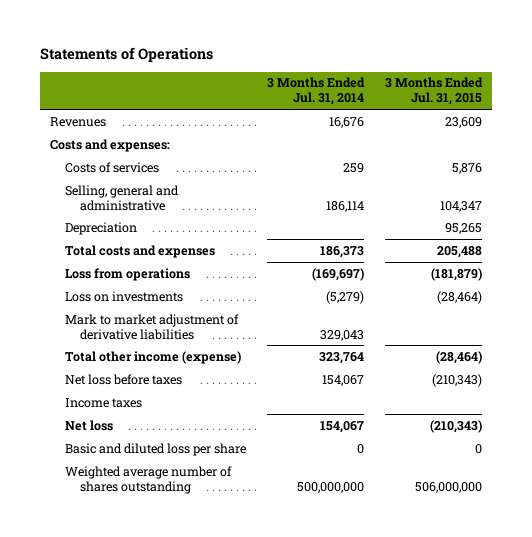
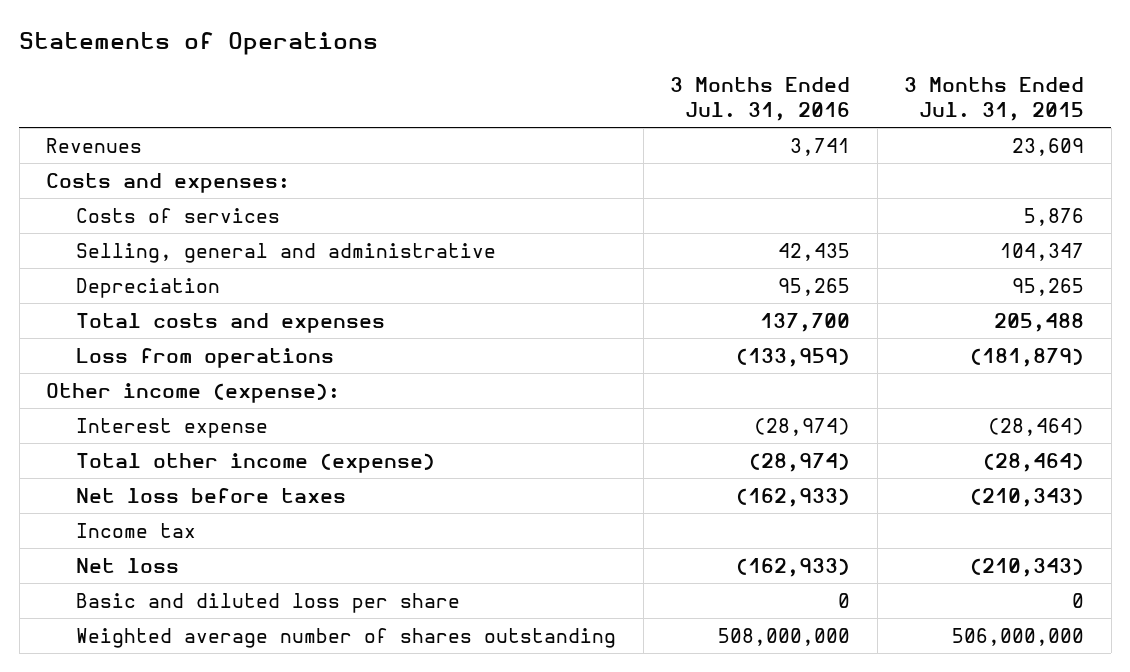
[267,77,366,106] 3 Months Ended Jul. 31, 2014 -> none
none -> [670,77,851,121] 3 Months Ended Jul. 31, 2016
[65,313,240,340] Mark to market adjustment of derivative liabilities -> none
none -> [45,382,340,403] Other income (expense):
[65,290,184,302] Loss on investments -> [76,417,269,438] Interest expense
[65,397,143,408] Income taxes -> [76,522,197,538] Income tax

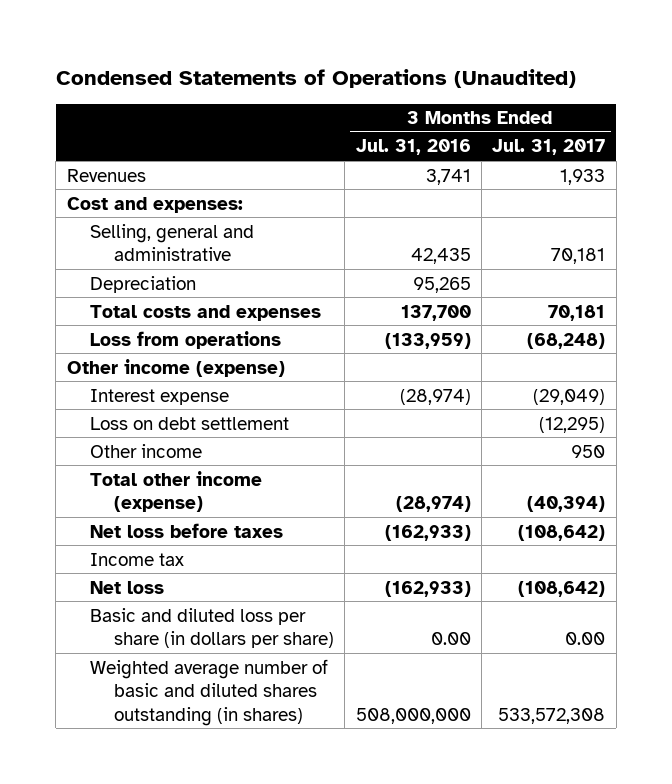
[19,31,379,55] Statements of Operations -> [55,68,576,88] Condensed Statements of Operations (Unaudited)
[904,77,1085,121] 3 Months Ended Jul. 31, 2015 -> none
none -> [492,139,606,156] Jul. 31, 2017
[76,207,281,223] Costs of services -> none
[45,172,290,193] Costs and expenses: -> [66,196,243,213] Cost and expenses:
[45,382,340,403] Other income (expense): -> [66,358,285,377] Other income (expense)
none -> [90,416,290,430] Loss on debt settlement
none -> [90,443,203,458] Other income
[76,592,461,613] Basic and diluted loss per share -> [90,607,334,649] Basic and diluted loss per share (in dollars per share)
[838,592,851,608] 0 -> [430,632,471,646] 0.00
[76,627,617,648] Weighted average number of shares outstanding -> [90,658,329,726] Weighted average number of basic and diluted shares outstanding (in shares)

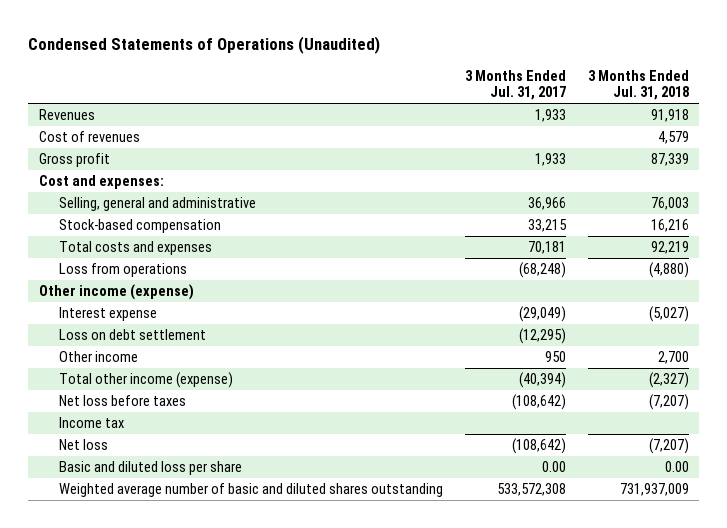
[355,139,471,156] Jul. 31, 2016 -> none
none -> [587,69,689,101] 3 Months Ended Jul. 31, 2018
none -> [38,131,140,143] Cost of revenues
none -> [38,153,110,168] Gross profit
[90,275,197,293] Depreciation -> none
[551,248,606,265] 70,181 -> [527,197,566,211] 36,966
none -> [59,219,222,234] Stock-based compensation
[90,607,334,649] Basic and diluted loss per share (in dollars per share) -> [59,461,243,476] Basic and diluted loss per share
[90,658,329,726] Weighted average number of basic and diluted shares outstanding (in shares) -> [59,483,444,498] Weighted average number of basic and diluted shares outstanding

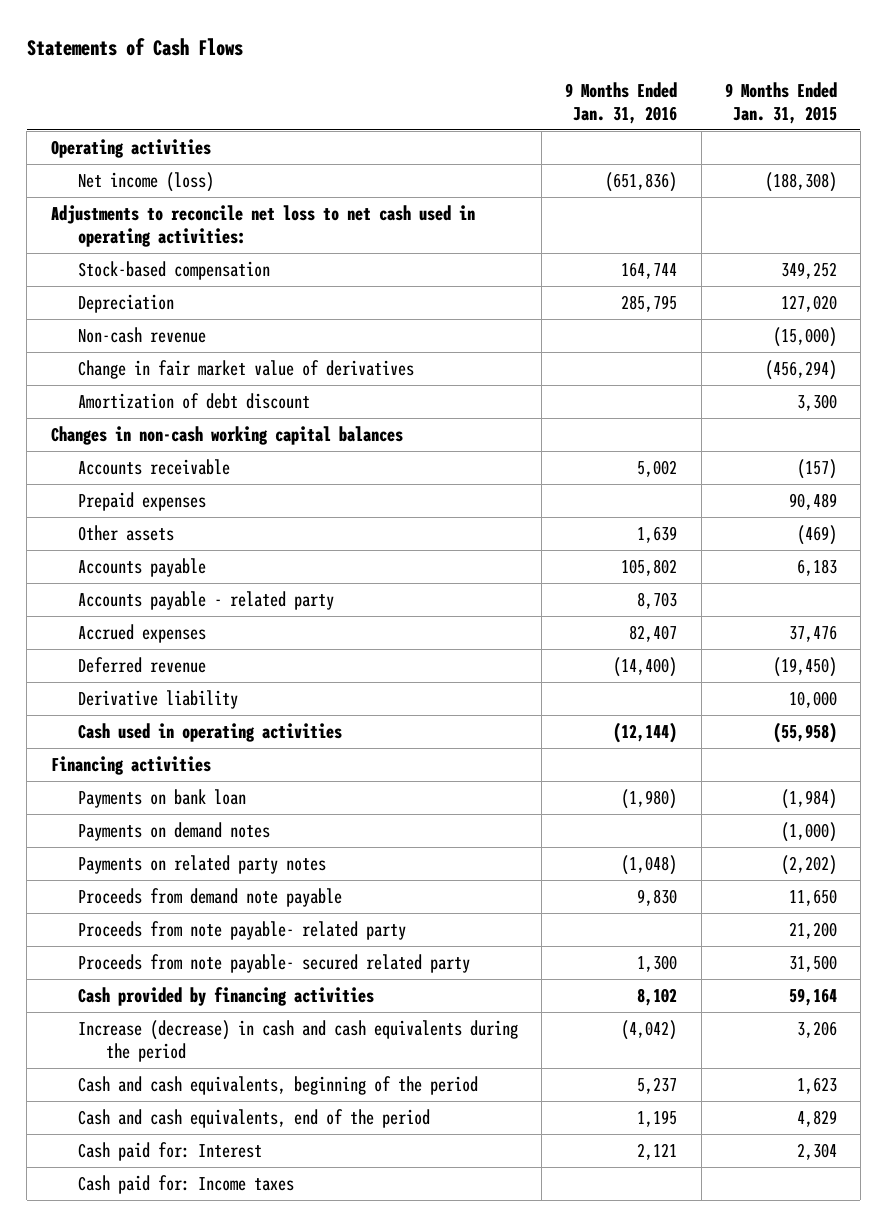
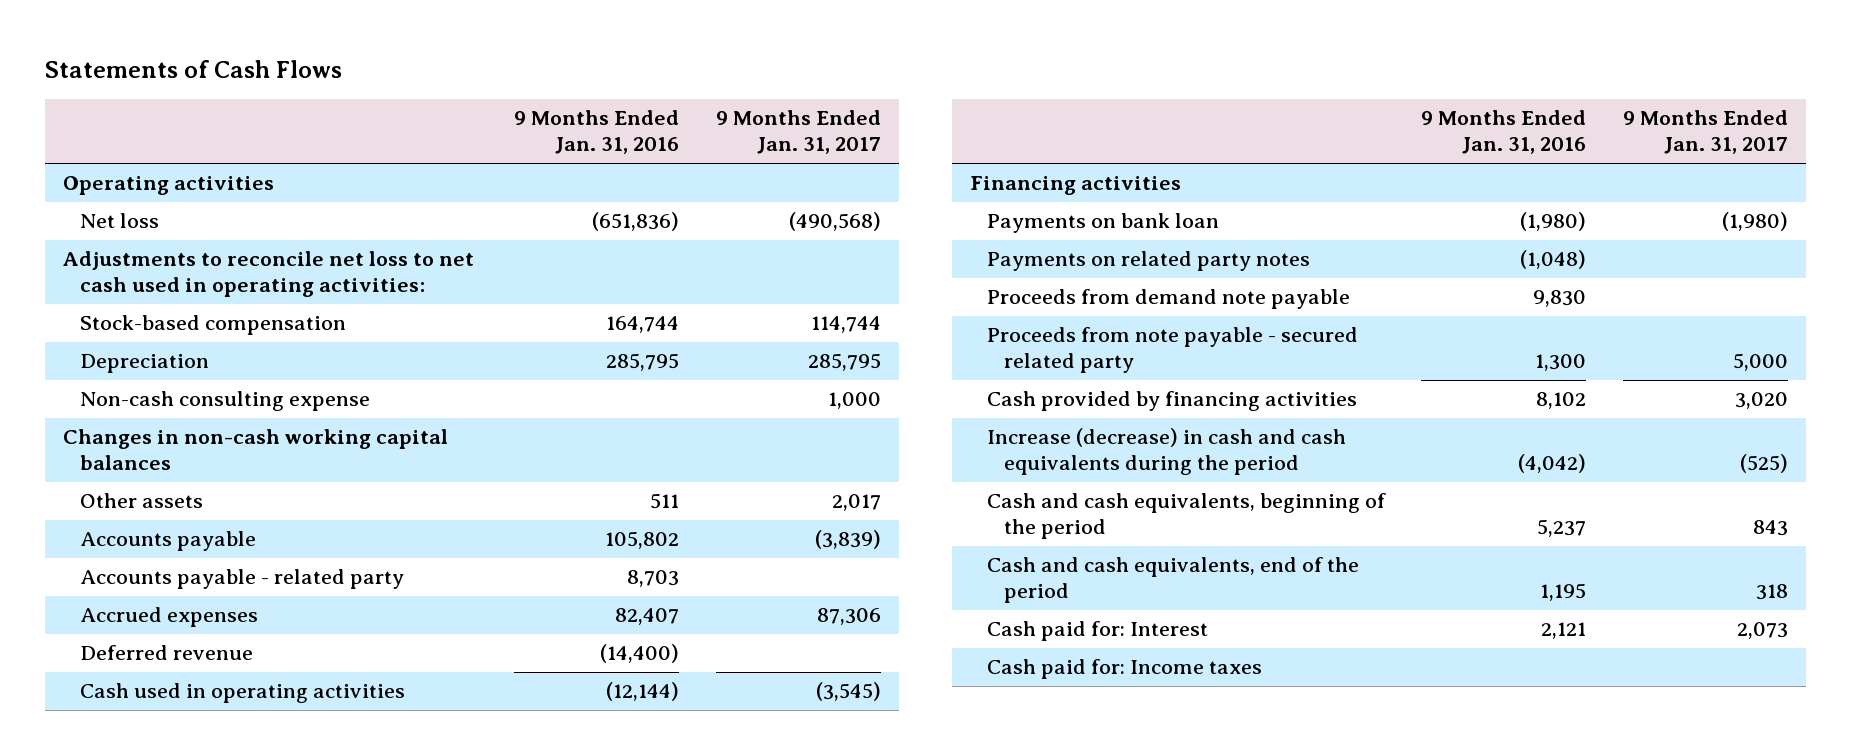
[724,81,837,124] 9 Months Ended Jan. 31, 2015 -> none
none -> [715,110,881,155] 9 Months Ended Jan. 31, 2017
[78,171,215,192] Net income (loss) -> [79,213,159,229] Net loss
[78,326,207,343] Non-cash revenue -> none
[78,359,415,379] Change in fair market value of derivatives -> none
[78,392,311,409] Amortization of debt discount -> none
none -> [79,391,370,412] Non-cash consulting expense
[78,458,231,475] Accounts receivable -> none
[78,491,207,511] Prepaid expenses -> none
[637,525,678,543] 1,639 -> [650,493,680,510] 511
[78,689,239,709] Derivative liability -> none
[78,821,271,841] Payments on demand notes -> none
[78,920,407,940] Proceeds from note payable- related party -> none
[78,953,471,973] Proceeds from note payable- secured related party -> [987,327,1359,374] Proceeds from note payable - secured related party

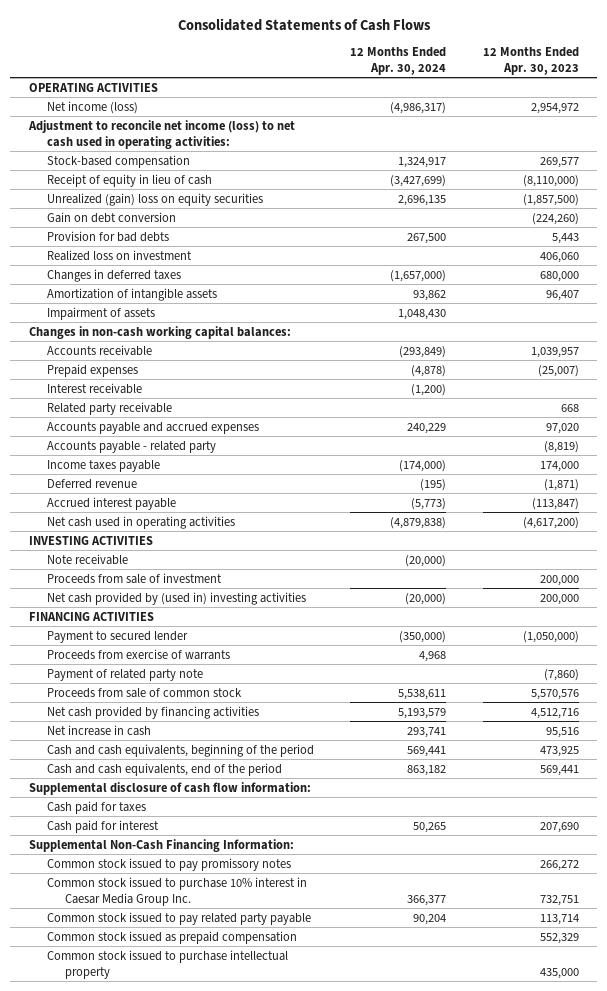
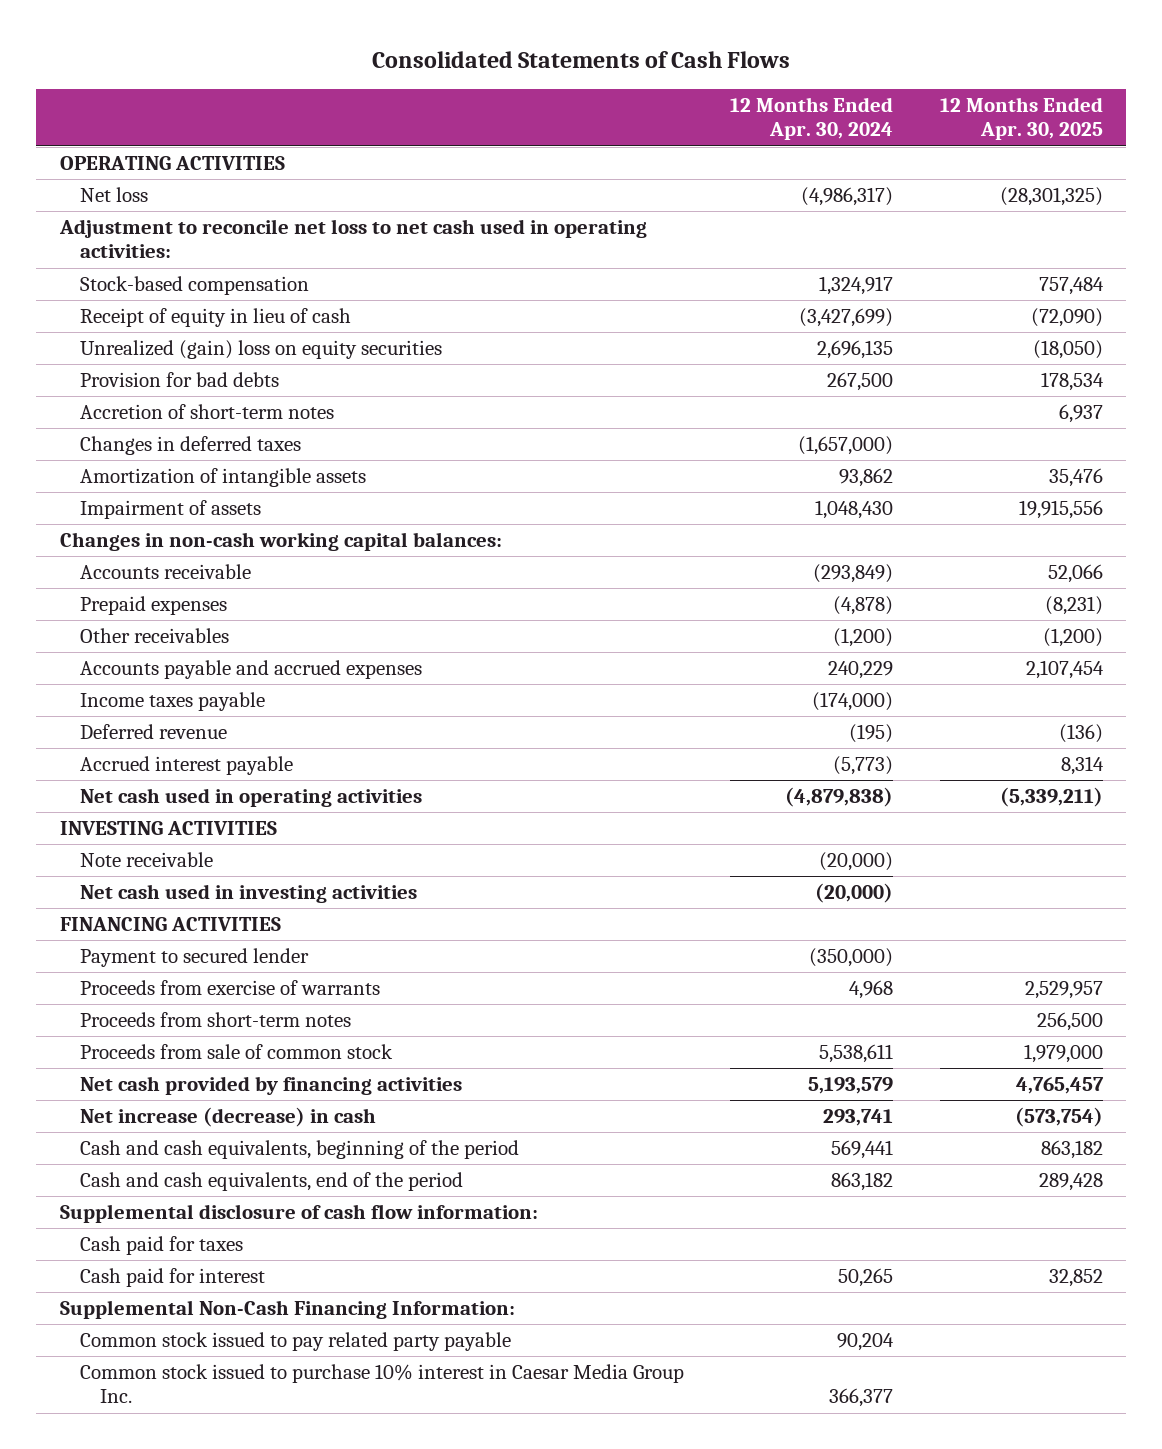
[482,46,579,75] 12 Months Ended Apr. 30, 2023 -> none
none -> [939,97,1103,141] 12 Months Ended Apr. 30, 2025
[46,100,138,114] Net income (loss) -> [79,187,148,203] Net loss
[27,119,295,149] Adjustment to reconcile net income (loss) to net cash used in operating activities: -> [58,219,647,259] Adjustment to reconcile net loss to net cash used in operating activities:
[46,211,176,223] Gain on debt conversion -> none
[46,249,192,261] Realized loss on investment -> none
none -> [79,404,334,420] Accretion of short-term notes
[46,382,142,394] Interest receivable -> none
[46,401,172,415] Related party receivable -> none
none -> [79,628,229,644] Other receivables
[46,440,216,453] Accounts payable - related party -> none
[46,572,222,584] Proceeds from sale of investment -> none
[46,591,306,605] Net cash provided by (used in) investing activities -> [79,884,417,904] Net cash used in investing activities
[46,668,203,681] Payment of related party note -> none
none -> [79,1012,351,1028] Proceeds from short-term notes
[46,724,151,736] Net increase in cash -> [79,1107,376,1128] Net increase (decrease) in cash
[46,857,291,871] Common stock issued to pay promissory notes -> none
[46,930,297,944] Common stock issued as prepaid compensation -> none
[46,949,288,979] Common stock issued to purchase intellectual property -> none
[46,876,307,906] Common stock issued to purchase 10% interest in Caesar Media Group Inc. -> [79,1364,684,1404] Common stock issued to purchase 10% interest in Caesar Media Group Inc.

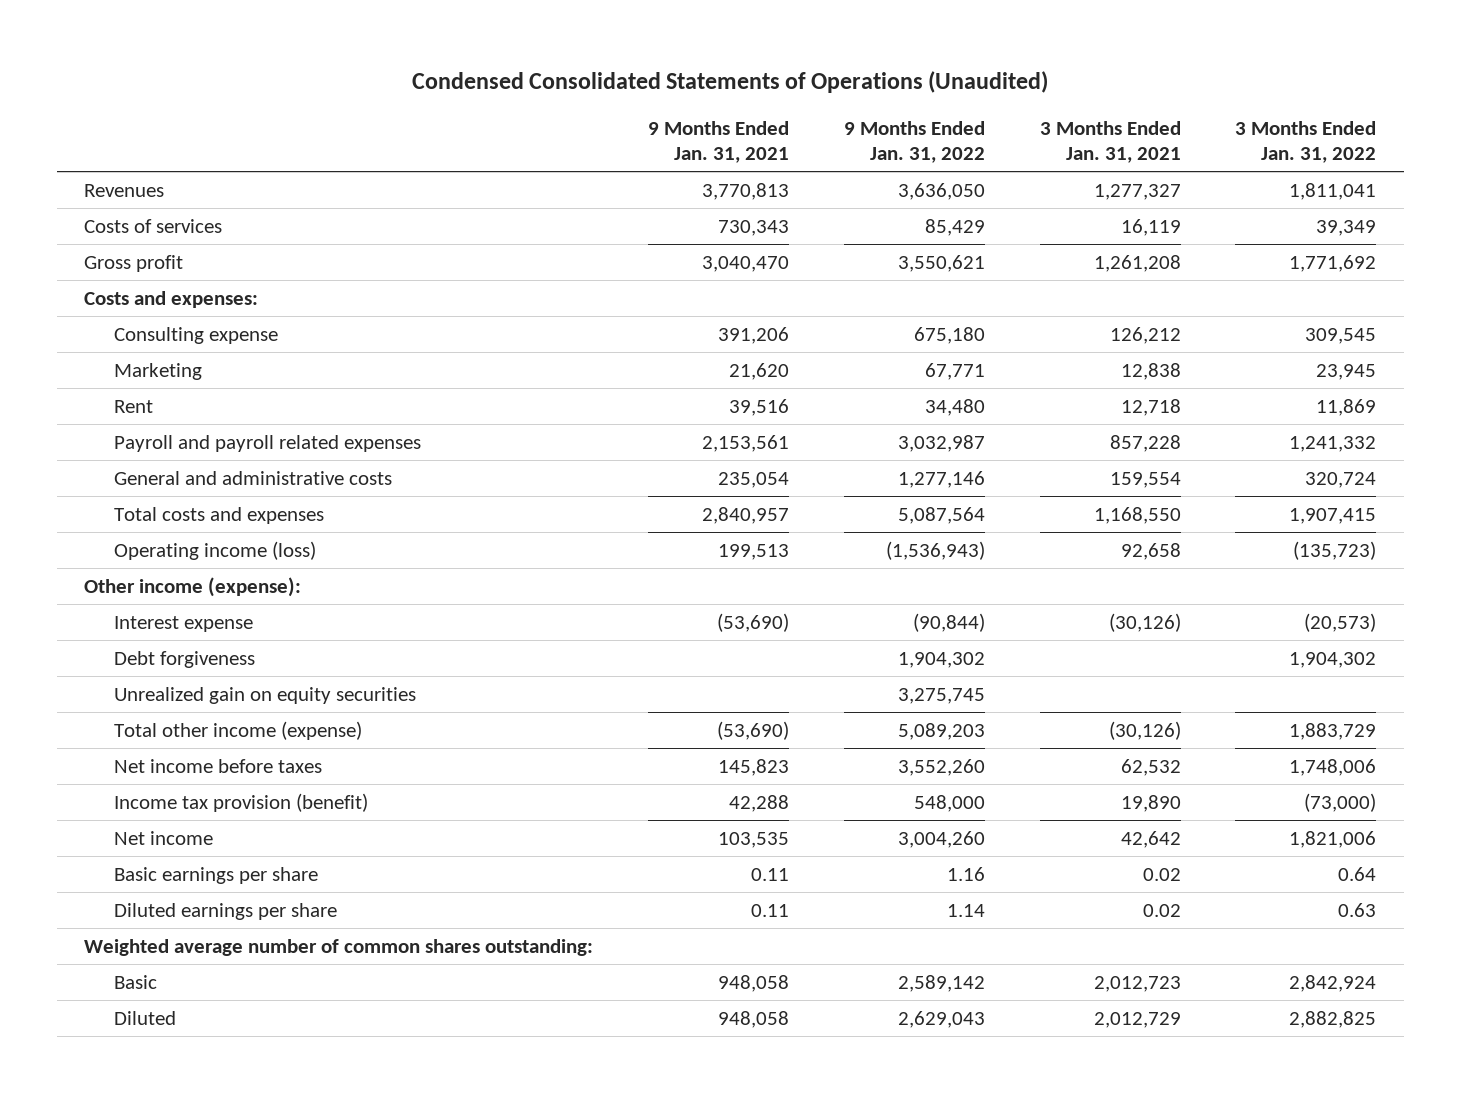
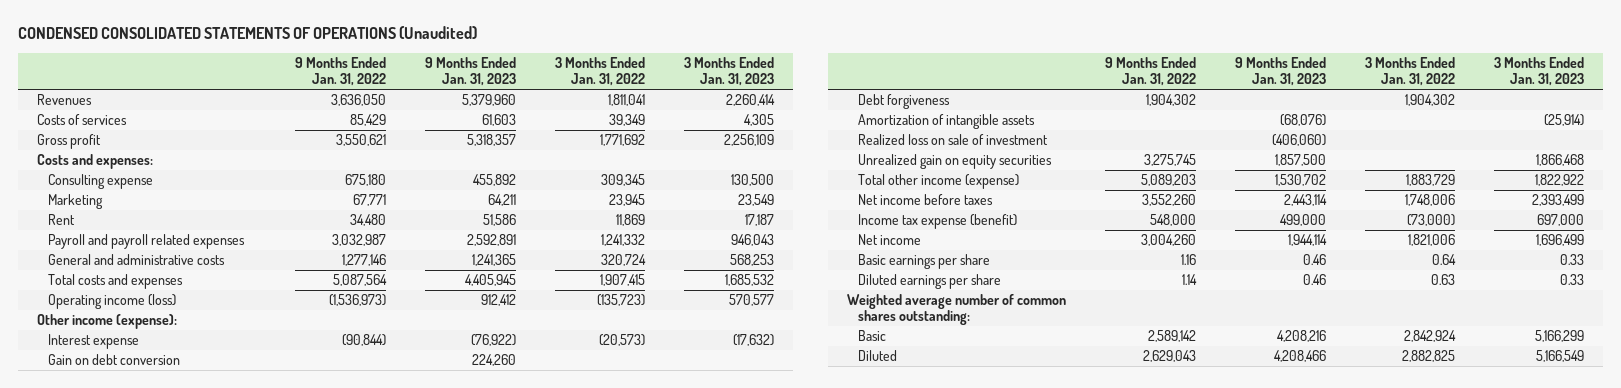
[412,70,1049,93] Condensed Consolidated Statements of Operations (Unaudited) -> [17,26,477,40] CONDENSED CONSOLIDATED STATEMENTS OF OPERATIONS (Unaudited)
[647,120,789,163] 9 Months Ended Jan. 31, 2021 -> none
[1039,120,1181,163] 3 Months Ended Jan. 31, 2021 -> none
none -> [424,57,516,87] 9 Months Ended Jan. 31, 2023
none -> [683,57,774,87] 3 Months Ended Jan. 31, 2023
[1305,327,1377,344] 309,545 -> [600,174,645,187] 309,345
[885,540,985,560] (1,536,943) -> [328,294,386,307] (1,536,973)
none -> [48,354,181,366] Gain on debt conversion
none -> [858,114,1036,130] Amortization of intangible assets
none -> [858,134,1049,146] Realized loss on sale of investment
[113,792,368,812] Income tax provision (benefit) -> [858,214,1018,230] Income tax expense (benefit)

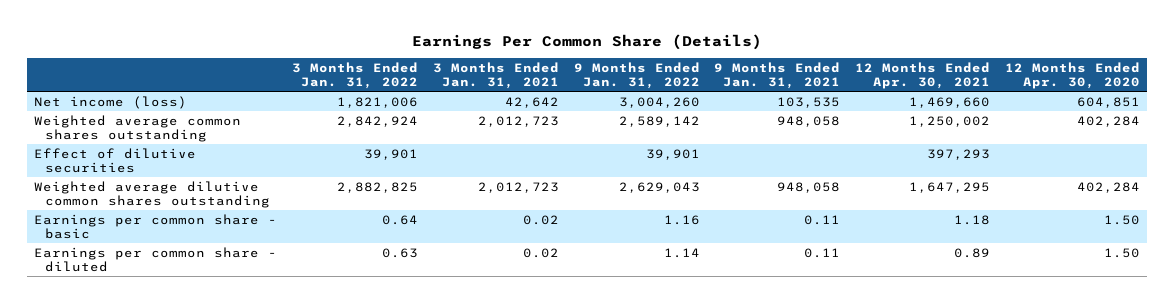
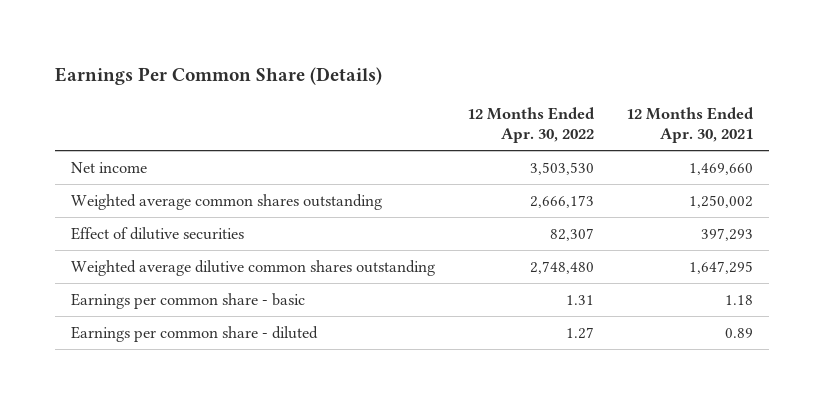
[292,61,419,90] 3 Months Ended Jan. 31, 2022 -> none
[432,61,559,90] 3 Months Ended Jan. 31, 2021 -> none
[573,61,700,90] 9 Months Ended Jan. 31, 2022 -> none
[714,61,841,90] 9 Months Ended Jan. 31, 2021 -> none
[1004,61,1140,90] 12 Months Ended Apr. 30, 2020 -> none
none -> [467,107,596,144] 12 Months Ended Apr. 30, 2022
[34,95,188,109] Net income (loss) -> [71,161,148,173] Net income

